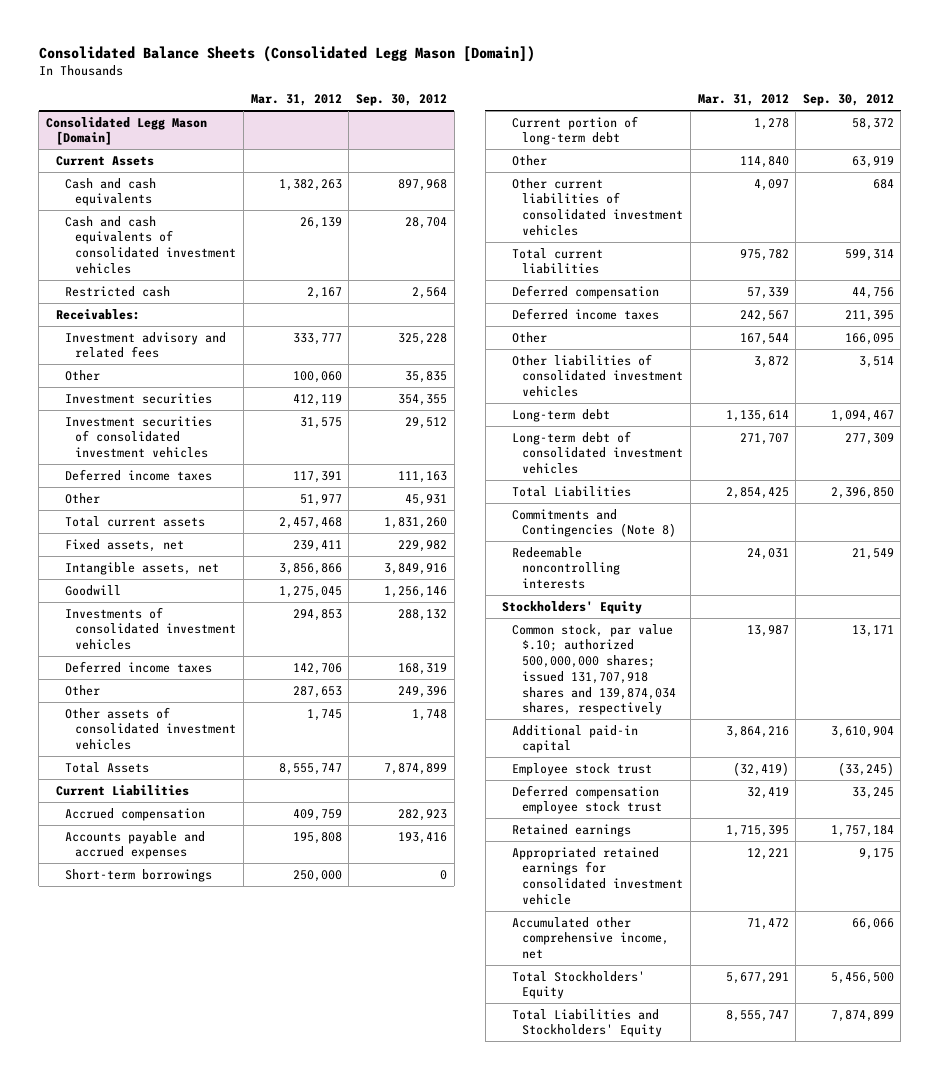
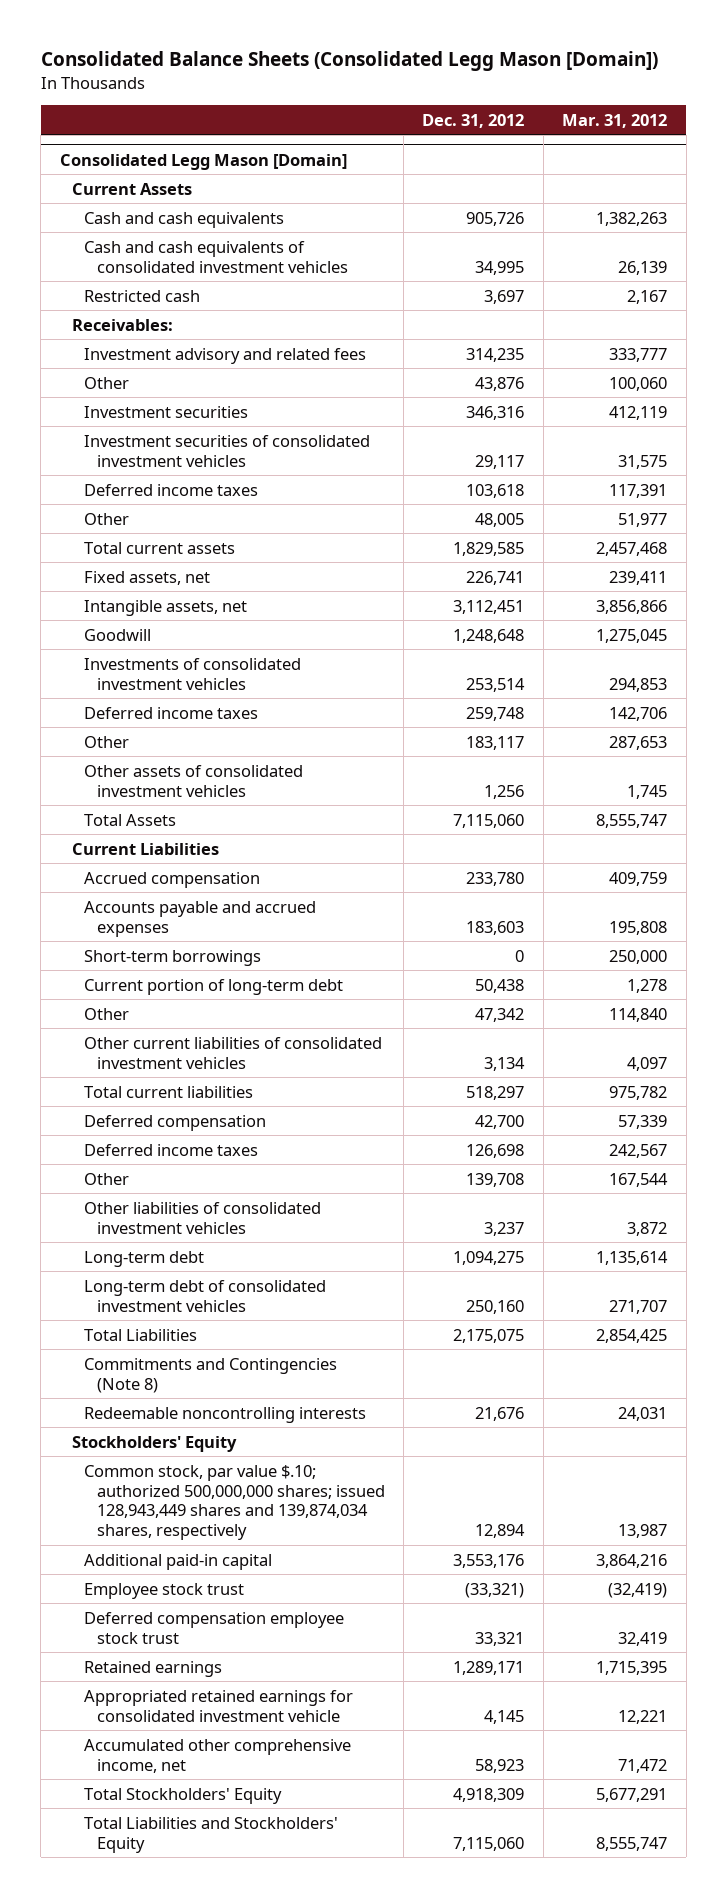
[355,94,447,107] Sep. 30, 2012 -> none
none -> [422,113,525,128] Dec. 31, 2012
[512,623,677,716] Common stock, par value $.10; authorized 500,000,000 shares; issued 131,707,918 shares and 139,874,034 shares, respectively -> [84,1464,385,1541] Common stock, par value $.10; authorized 500,000,000 shares; issued 128,943,449 shares and 139,874,034 shares, respectively

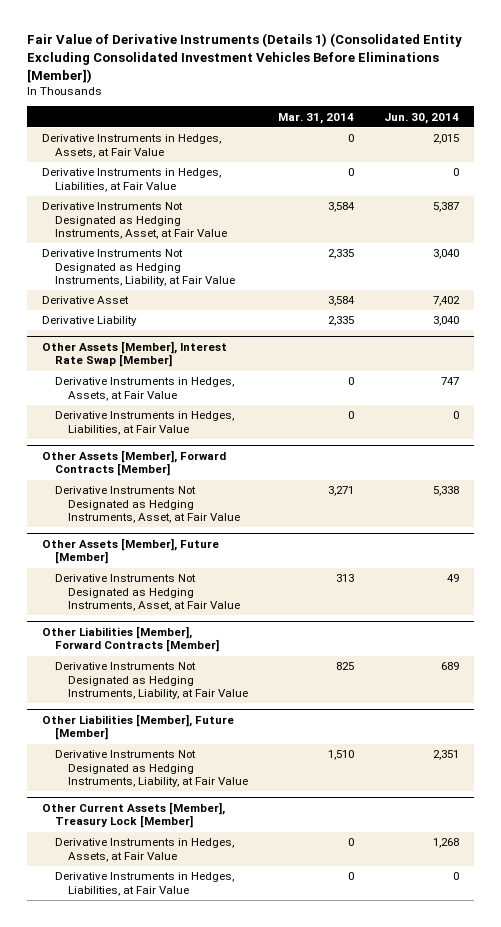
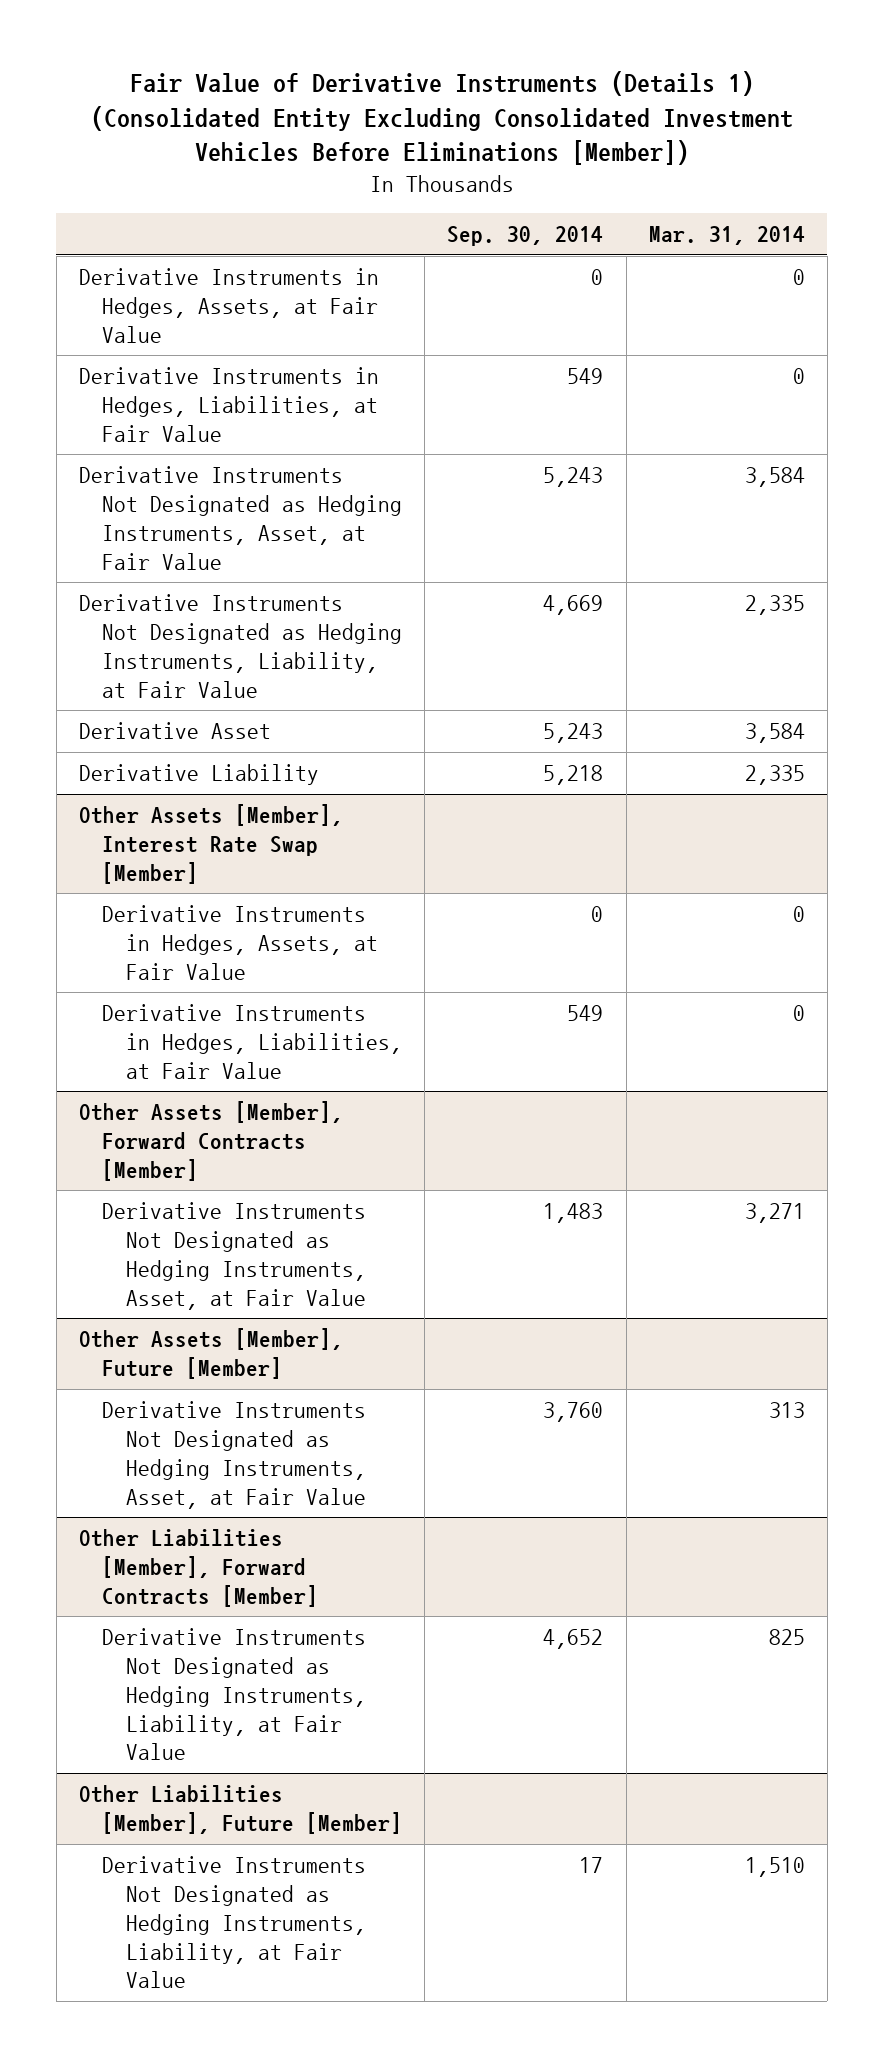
[384,112,460,124] Jun. 30, 2014 -> none
none -> [447,226,604,247] Sep. 30, 2014
[41,801,225,829] Other Current Assets [Member], Treasury Lock [Member] -> none
[54,838,234,862] Derivative Instruments in Hedges, Assets, at Fair Value -> none
[54,872,234,896] Derivative Instruments in Hedges, Liabilities, at Fair Value -> none

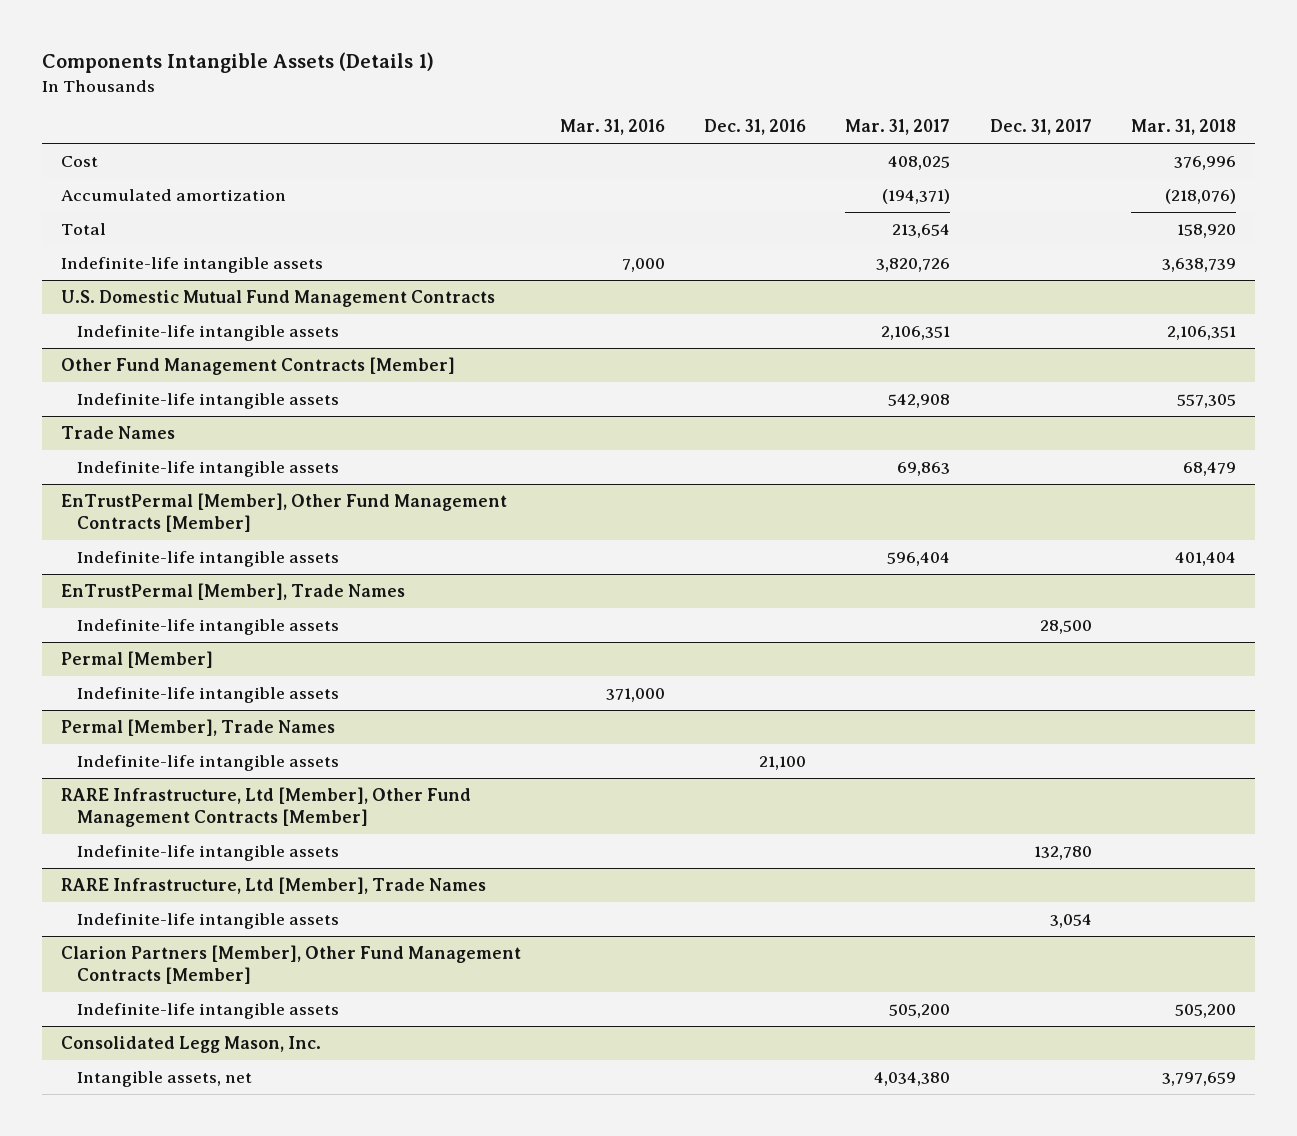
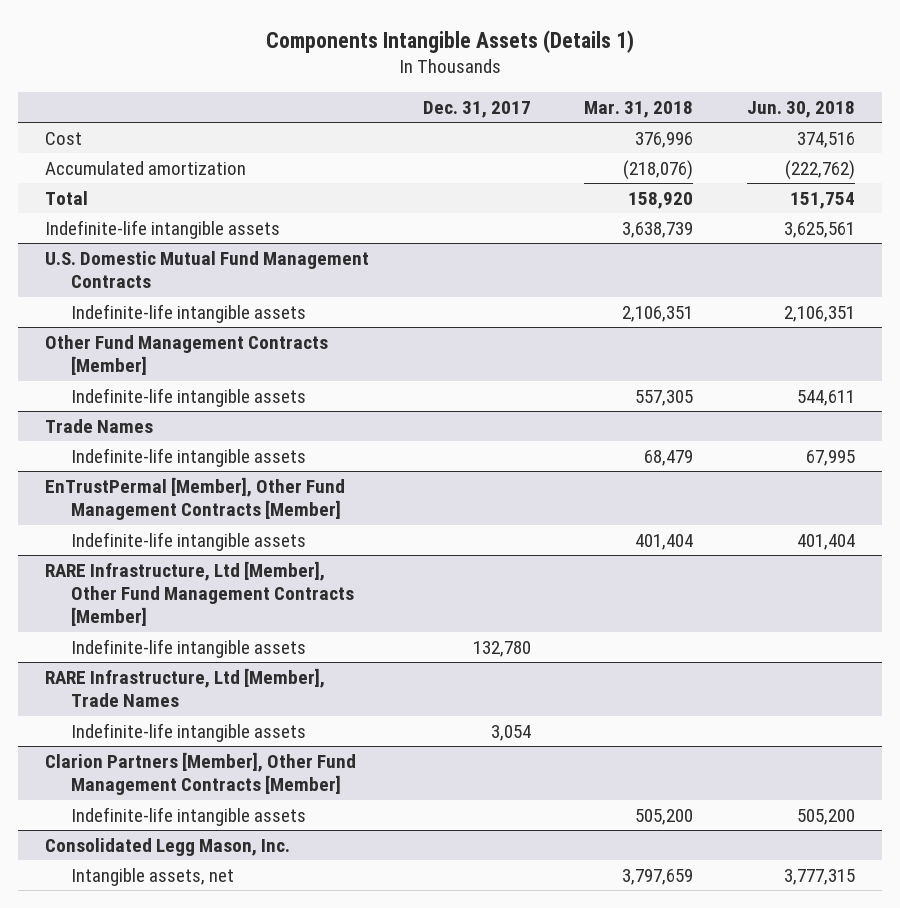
[560,119,666,136] Mar. 31, 2016 -> none
[704,119,807,136] Dec. 31, 2016 -> none
[845,119,951,136] Mar. 31, 2017 -> none
none -> [746,100,855,118] Jun. 30, 2018
[61,583,406,601] EnTrustPermal [Member], Trade Names -> none
[76,619,339,636] Indefinite-life intangible assets -> none
[61,651,214,669] Permal [Member] -> none
[76,687,339,704] Indefinite-life intangible assets -> none
[61,719,336,737] Permal [Member], Trade Names -> none
[76,755,339,772] Indefinite-life intangible assets -> none

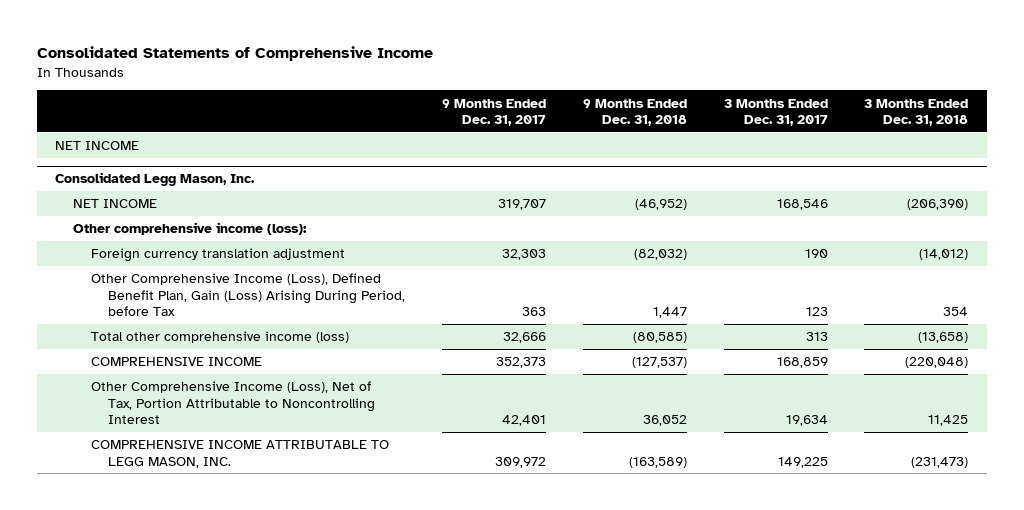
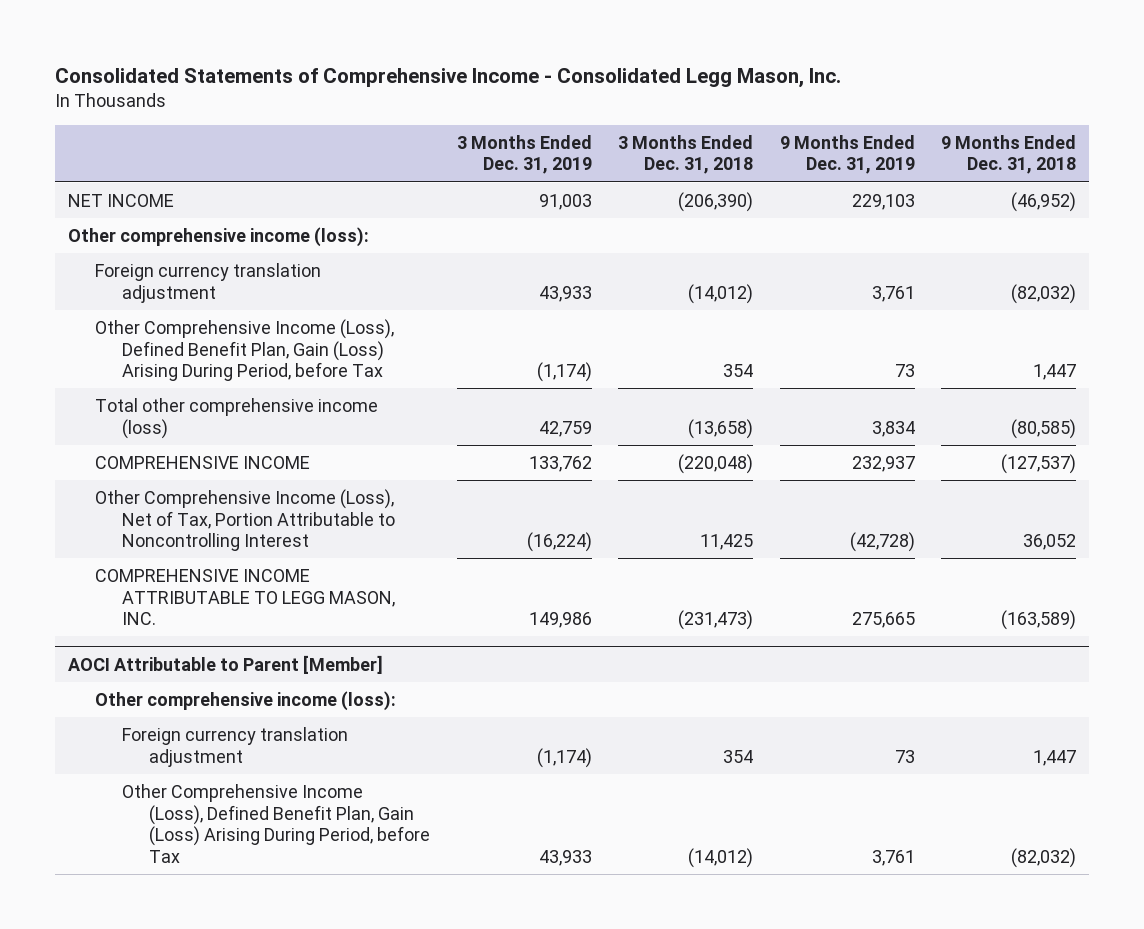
[36,46,433,62] Consolidated Statements of Comprehensive Income -> [54,67,841,88] Consolidated Statements of Comprehensive Income - Consolidated Legg Mason, Inc.
[442,98,547,127] 9 Months Ended Dec. 31, 2017 -> none
[723,98,828,127] 3 Months Ended Dec. 31, 2017 -> none
none -> [456,134,592,175] 3 Months Ended Dec. 31, 2019
none -> [779,134,915,175] 9 Months Ended Dec. 31, 2019
[55,141,140,151] NET INCOME -> none
[55,172,256,187] Consolidated Legg Mason, Inc. -> none
none -> [68,654,384,674] AOCI Attributable to Parent [Member]
none -> [95,690,397,711] Other comprehensive income (loss):
none -> [122,726,349,767] Foreign currency translation adjustment
none -> [122,783,431,863] Other Comprehensive Income (Loss), Defined Benefit Plan, Gain (Loss) Arising During Period, before Tax

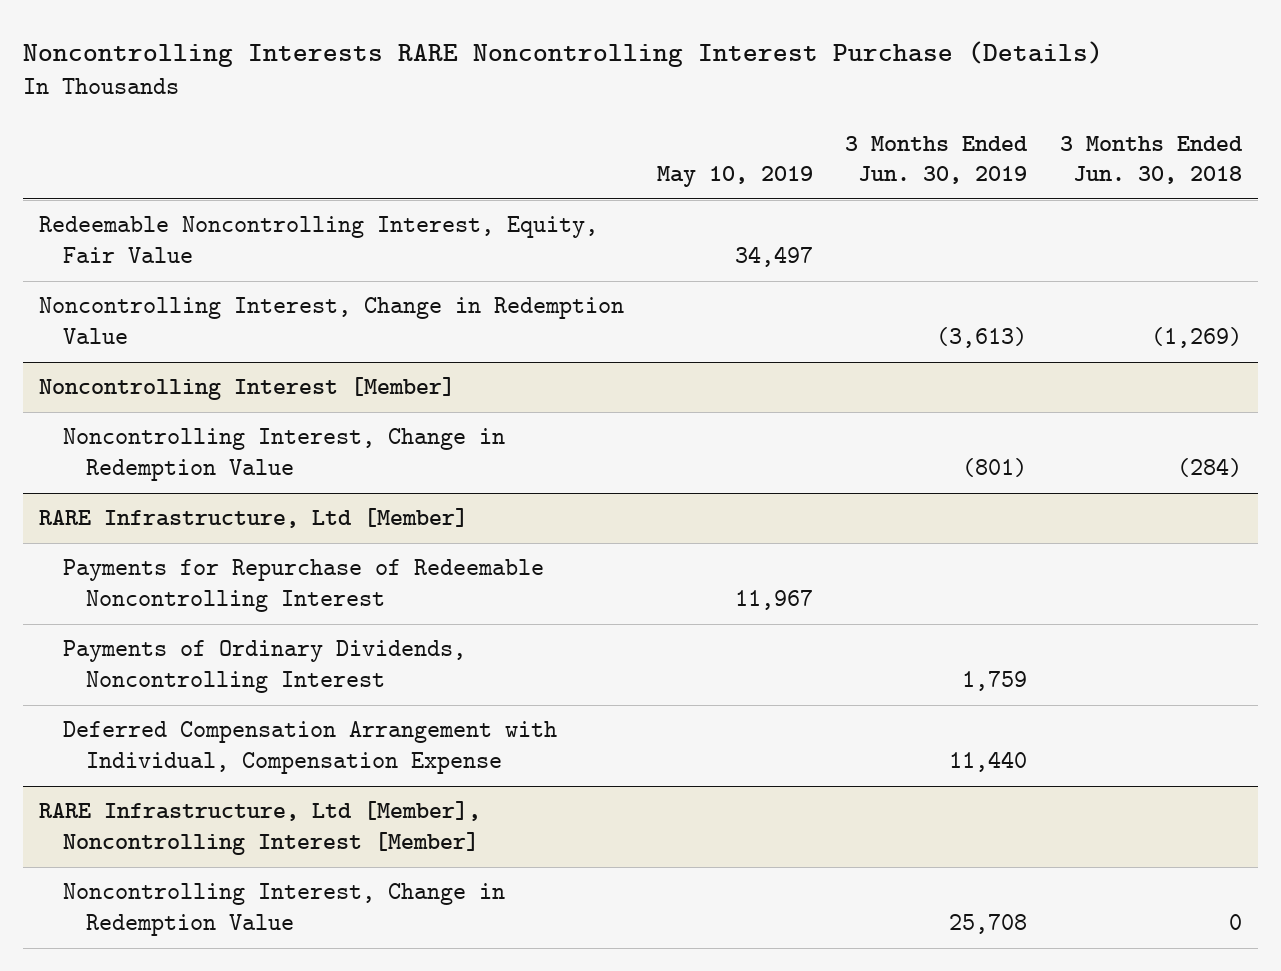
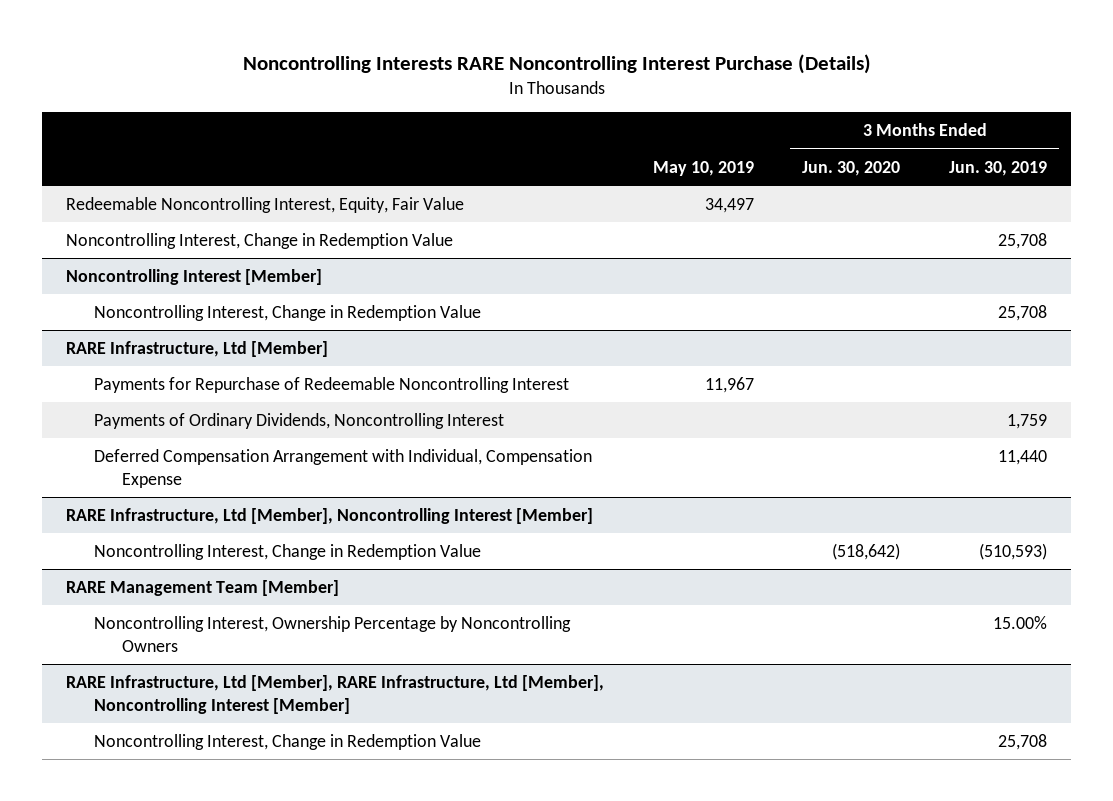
[1059,135,1243,185] 3 Months Ended Jun. 30, 2018 -> none
none -> [802,160,901,176] Jun. 30, 2020
[936,327,1028,349] (3,613) -> [997,233,1047,250] 25,708
[962,458,1028,478] (801) -> [997,305,1047,322] 25,708
none -> [94,544,482,561] Noncontrolling Interest, Change in Redemption Value
none -> [66,580,340,597] RARE Management Team [Member]
none -> [94,616,572,653] Noncontrolling Interest, Ownership Percentage by Noncontrolling Owners
none -> [66,675,605,715] RARE Infrastructure, Ltd [Member], RARE Infrastructure, Ltd [Member], Noncontrolling Interest [Member]

